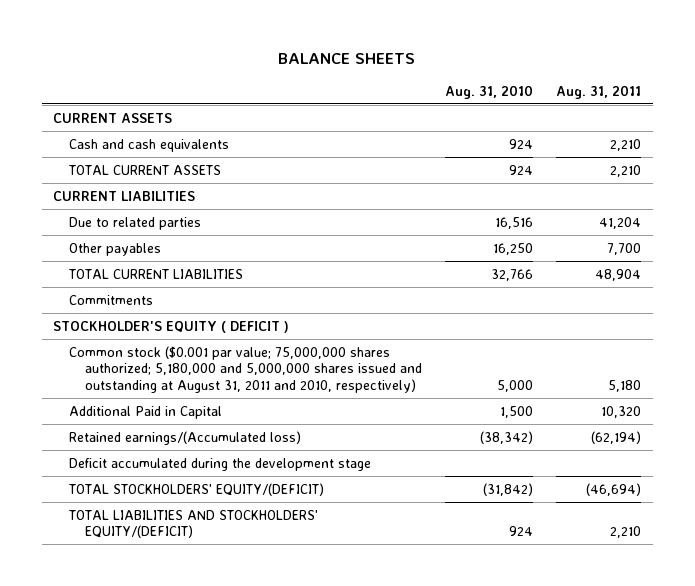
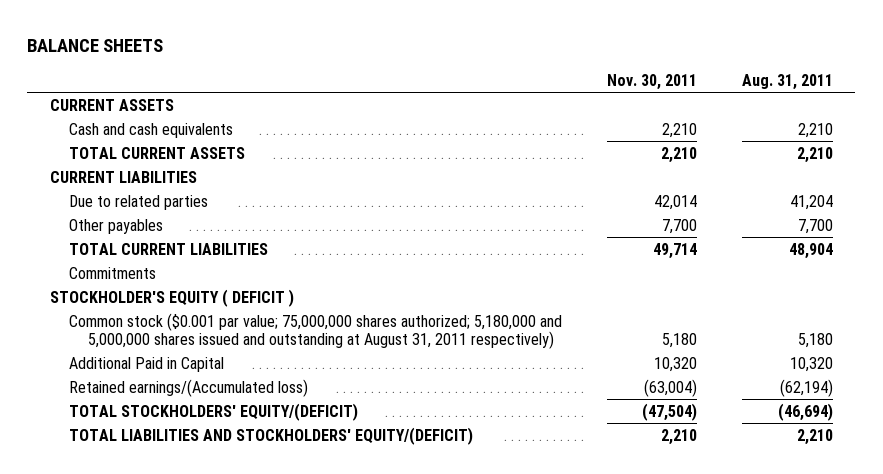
[445,84,534,99] Aug. 31, 2010 -> none
none -> [606,74,697,91] Nov. 30, 2011
[69,345,423,394] Common stock ($0.001 par value; 75,000,000 shares authorized; 5,180,000 and 5,000,000 shares issued and outstanding at August 31, 2011 and 2010, respectively) -> [68,312,562,350] Common stock ($0.001 par value; 75,000,000 shares authorized; 5,180,000 and 5,000,000 shares issued and outstanding at August 31, 2011 respectively)
[69,457,372,471] Deficit accumulated during the development stage -> none

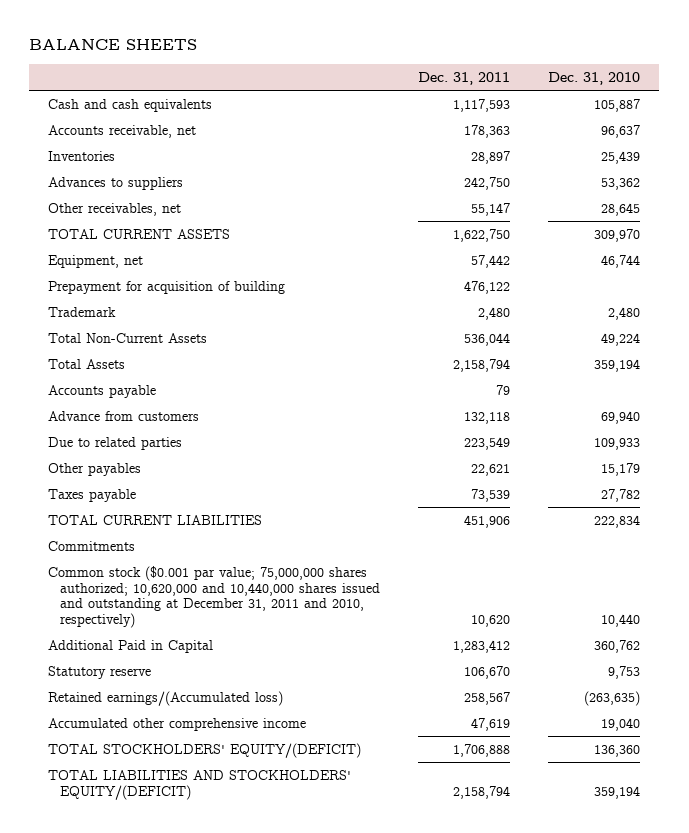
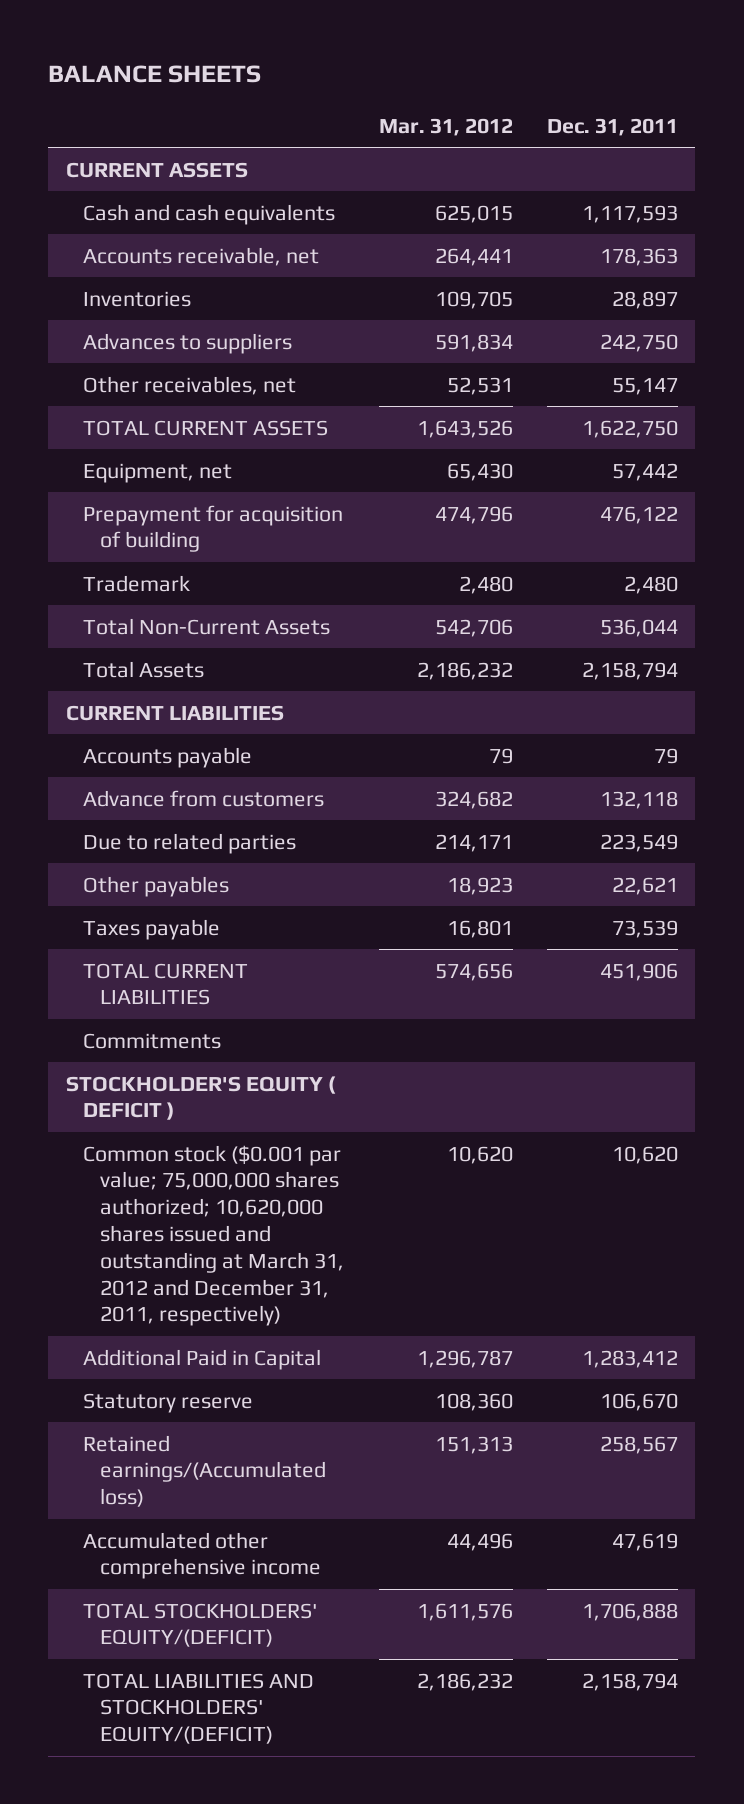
[548,71,641,85] Dec. 31, 2010 -> none
none -> [378,117,513,136] Mar. 31, 2012
none -> [65,161,248,178] CURRENT ASSETS
none -> [65,704,284,721] CURRENT LIABILITIES
none -> [65,1075,336,1121] STOCKHOLDER'S EQUITY ( DEFICIT )
[48,565,380,628] Common stock ($0.001 par value; 75,000,000 shares authorized; 10,620,000 and 10,440,000 shares issued and outstanding at December 31, 2011 and 2010, respectively) -> [82,1144,344,1327] Common stock ($0.001 par value; 75,000,000 shares authorized; 10,620,000 shares issued and outstanding at March 31, 2012 and December 31, 2011, respectively)

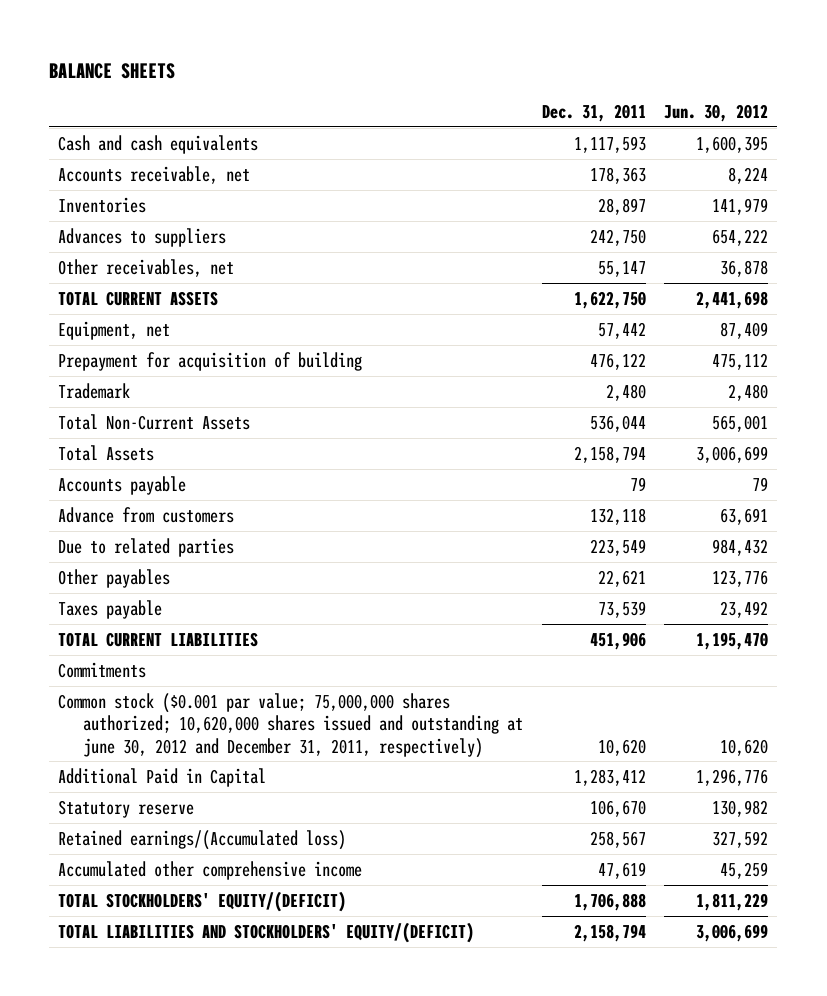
[378,117,513,136] Mar. 31, 2012 -> none
none -> [664,104,769,123] Jun. 30, 2012
[65,161,248,178] CURRENT ASSETS -> none
[65,704,284,721] CURRENT LIABILITIES -> none
[65,1075,336,1121] STOCKHOLDER'S EQUITY ( DEFICIT ) -> none
[82,1144,344,1327] Common stock ($0.001 par value; 75,000,000 shares authorized; 10,620,000 shares issued and outstanding at March 31, 2012 and December 31, 2011, respectively) -> [58,692,524,758] Common stock ($0.001 par value; 75,000,000 shares authorized; 10,620,000 shares issued and outstanding at june 30, 2012 and December 31, 2011, respectively)

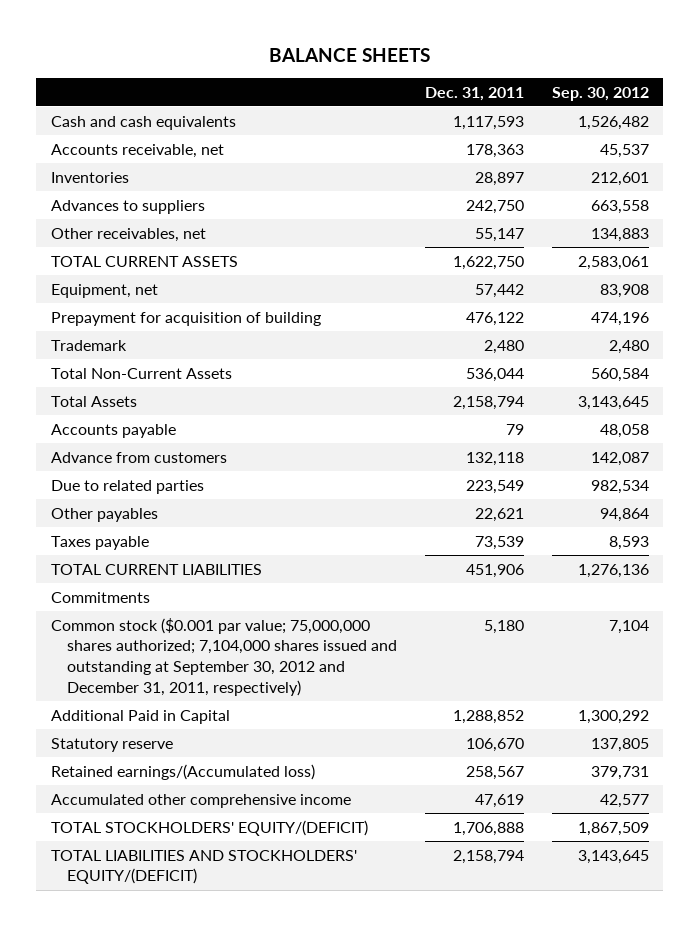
[664,104,769,123] Jun. 30, 2012 -> none
none -> [551,86,649,101] Sep. 30, 2012
[58,692,524,758] Common stock ($0.001 par value; 75,000,000 shares authorized; 10,620,000 shares issued and outstanding at june 30, 2012 and December 31, 2011, respectively) -> [50,617,397,696] Common stock ($0.001 par value; 75,000,000 shares authorized; 7,104,000 shares issued and outstanding at September 30, 2012 and December 31, 2011, respectively)
[597,738,646,756] 10,620 -> [483,619,524,634] 5,180
[573,768,646,786] 1,283,412 -> [452,709,524,724] 1,288,852

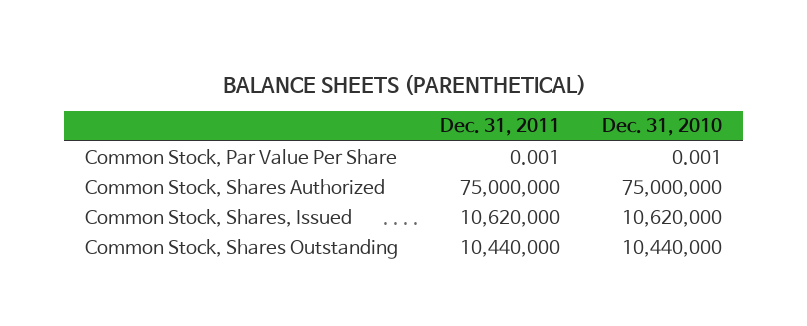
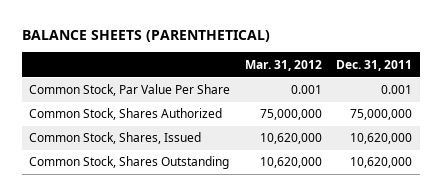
[602,118,723,137] Dec. 31, 2010 -> none
none -> [244,59,322,71] Mar. 31, 2012
[460,239,561,257] 10,440,000 -> [350,157,413,169] 10,620,000

